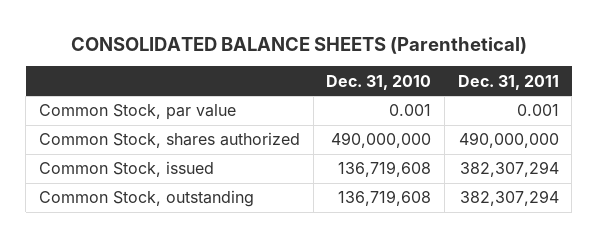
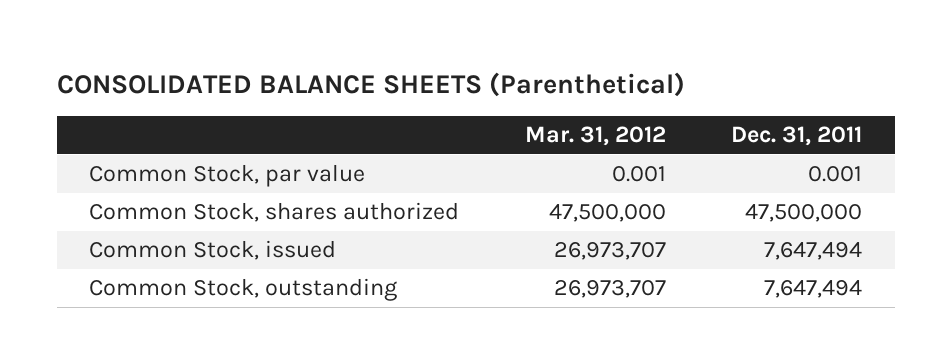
[326,74,432,90] Dec. 31, 2010 -> none
none -> [524,126,666,147] Mar. 31, 2012
[458,132,559,149] 490,000,000 -> [745,204,863,223] 47,500,000
[459,161,559,178] 382,307,294 -> [764,242,863,261] 7,647,494
[459,190,559,207] 382,307,294 -> [764,280,863,299] 7,647,494

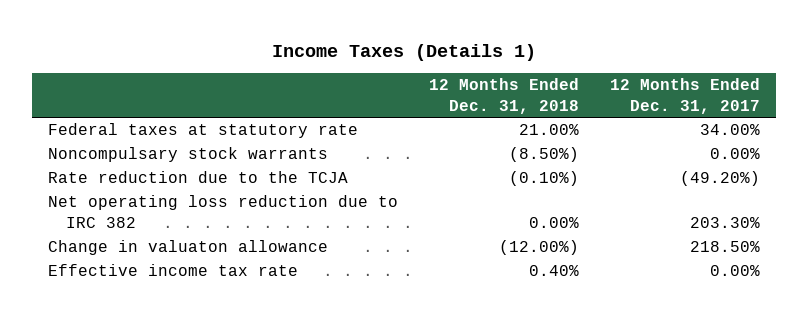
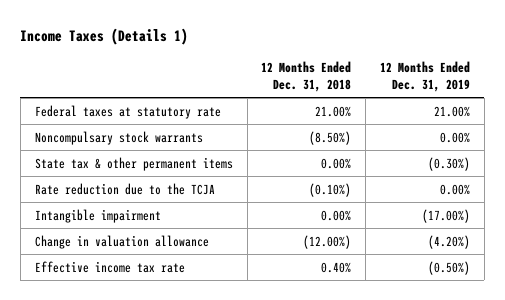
[609,78,760,114] 12 Months Ended Dec. 31, 2017 -> none
none -> [380,60,471,92] 12 Months Ended Dec. 31, 2019
none -> [34,156,233,171] State tax & other permanent items
[47,195,398,228] Net operating loss reduction due to IRC 382 -> none
none -> [34,208,161,223] Intangible impairment
[47,240,328,256] Change in valuaton allowance -> [34,234,209,249] Change in valuation allowance

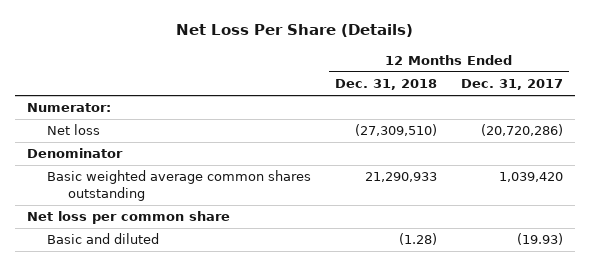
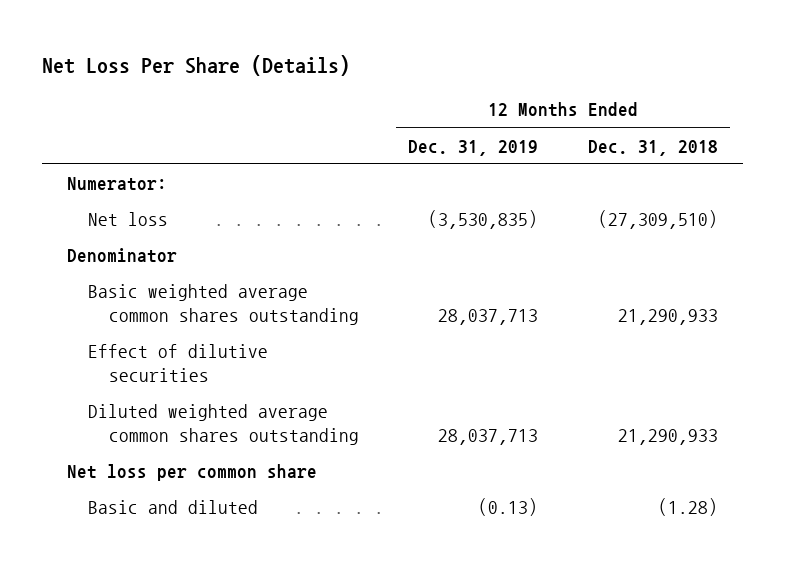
[460,79,563,91] Dec. 31, 2017 -> none
none -> [408,139,539,156] Dec. 31, 2019
none -> [88,344,269,382] Effect of dilutive securities
none -> [88,404,360,445] Diluted weighted average common shares outstanding

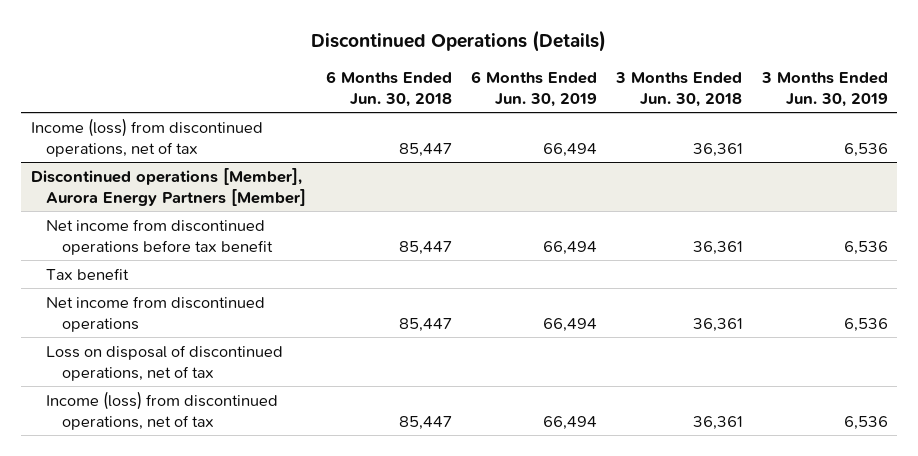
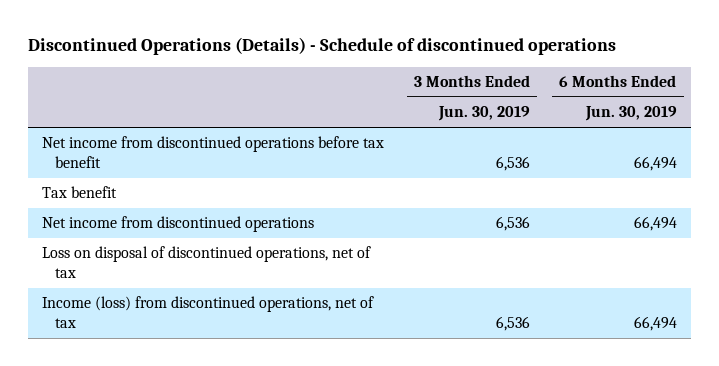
[311,29,607,52] Discontinued Operations (Details) -> [27,37,616,56] Discontinued Operations (Details) - Schedule of discontinued operations
[325,71,452,108] 6 Months Ended Jun. 30, 2018 -> none
[615,72,743,108] 3 Months Ended Jun. 30, 2018 -> none
[30,117,263,157] Income (loss) from discontinued operations, net of tax -> none
[30,167,307,206] Discontinued operations [Member], Aurora Energy Partners [Member] -> none

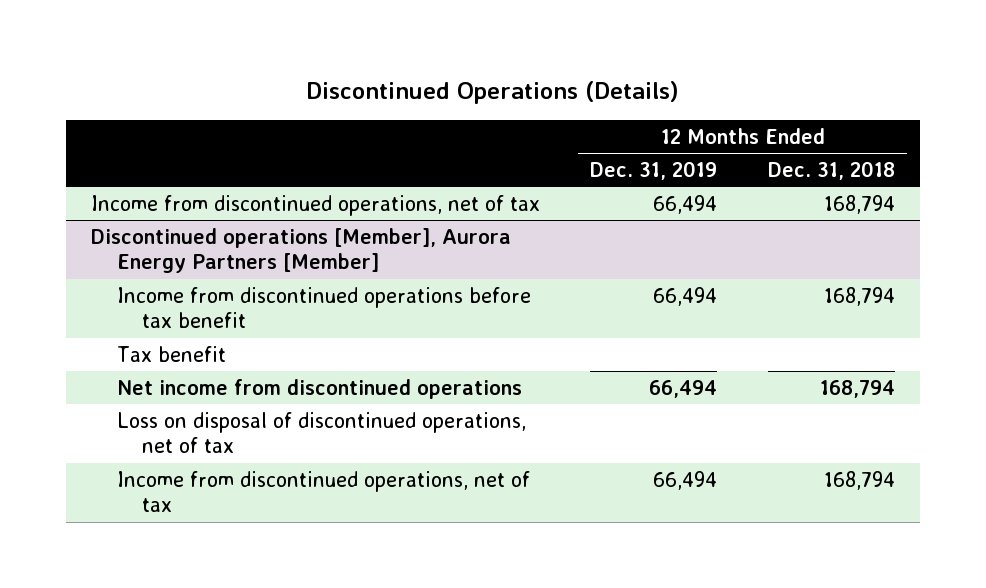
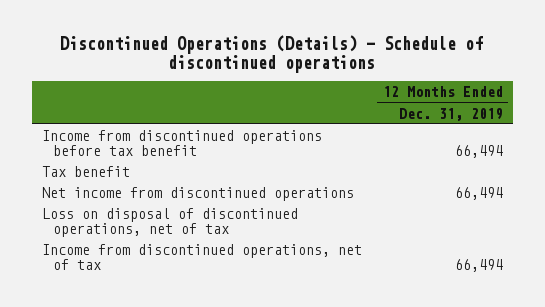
[305,81,679,105] Discontinued Operations (Details) -> [60,35,484,74] Discontinued Operations (Details) - Schedule of discontinued operations
[767,161,895,181] Dec. 31, 2018 -> none
[91,194,541,216] Income from discontinued operations, net of tax -> none
[91,227,512,274] Discontinued operations [Member], Aurora Energy Partners [Member] -> none

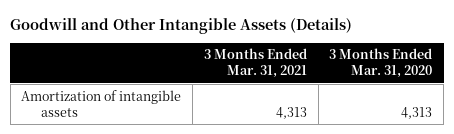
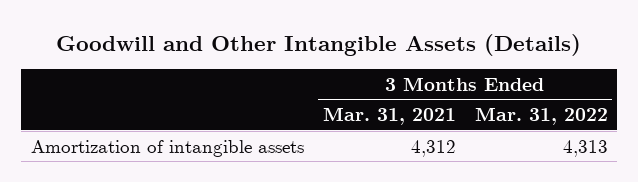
[329,48,433,79] 3 Months Ended Mar. 31, 2020 -> none
none -> [474,106,608,125] Mar. 31, 2022
[275,106,307,119] 4,313 -> [410,139,456,157] 4,312

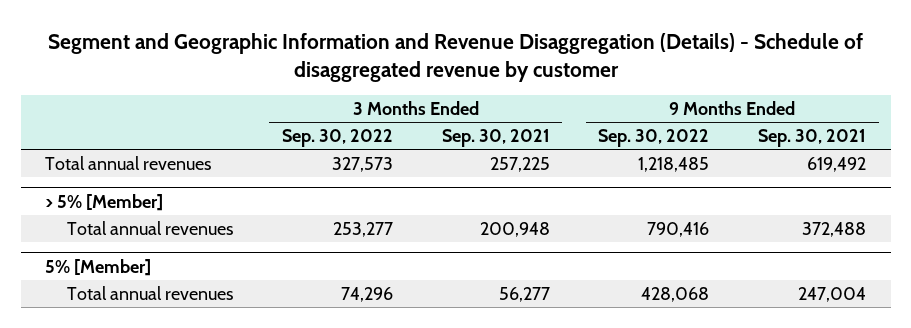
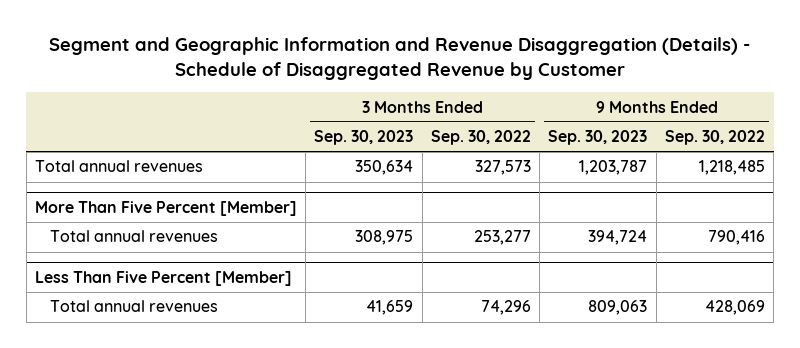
[47,32,863,83] Segment and Geographic Information and Revenue Disaggregation (Details) - Schedule of disaggregated revenue by customer -> [48,37,750,81] Segment and Geographic Information and Revenue Disaggregation (Details) - Schedule of Disaggregated Revenue by Customer
[441,129,550,148] Sep. 30, 2021 -> none
[758,129,867,148] Sep. 30, 2021 -> none
none -> [314,130,414,146] Sep. 30, 2023
none -> [548,130,648,146] Sep. 30, 2023
[45,193,164,211] > 5% [Member] -> [34,200,297,216] More Than Five Percent [Member]
[45,258,152,276] 5% [Member] -> [34,270,292,286] Less Than Five Percent [Member]
[641,286,710,302] 428,068 -> [704,300,765,316] 428,069

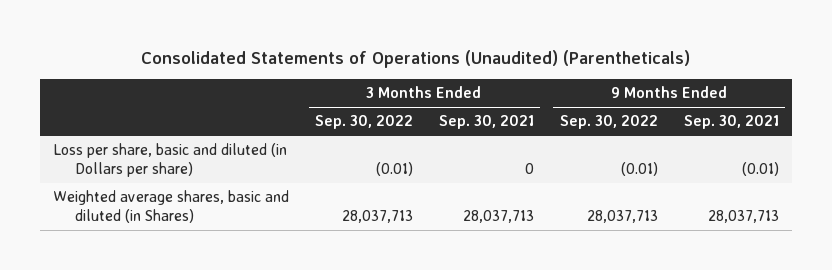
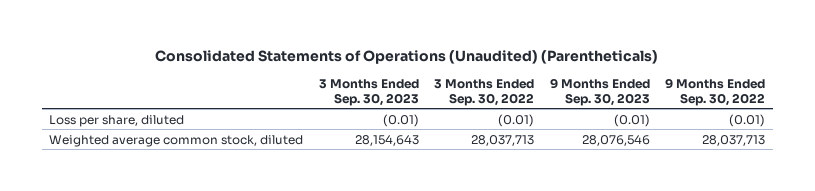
[438,115,534,130] Sep. 30, 2021 -> none
[683,115,779,130] Sep. 30, 2021 -> none
none -> [318,78,419,106] 3 Months Ended Sep. 30, 2023
none -> [549,77,650,106] 9 Months Ended Sep. 30, 2023
[53,143,288,178] Loss per share, basic and diluted (in Dollars per share) -> [49,114,185,127] Loss per share, diluted
[53,190,290,224] Weighted average shares, basic and diluted (in Shares) -> [49,134,304,147] Weighted average common stock, diluted

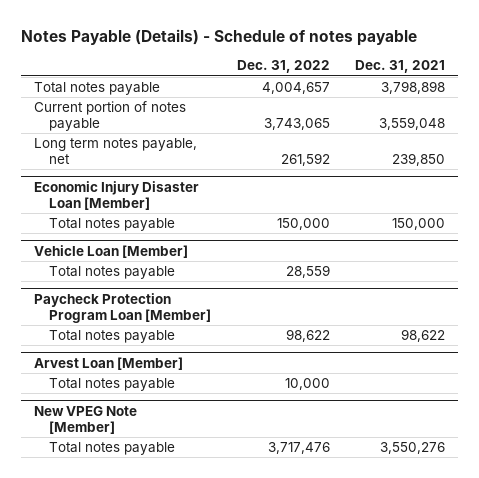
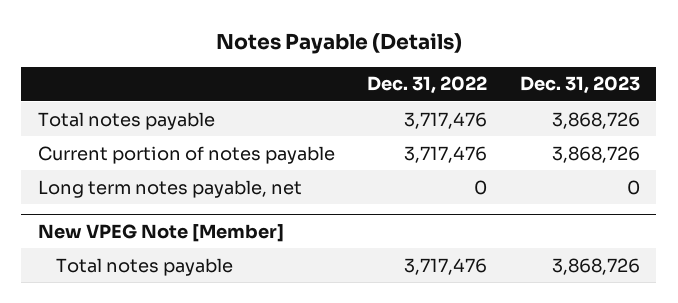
[21,29,418,47] Notes Payable (Details) - Schedule of notes payable -> [215,32,462,54] Notes Payable (Details)
[355,60,446,74] Dec. 31, 2021 -> none
none -> [520,76,641,95] Dec. 31, 2023
[33,180,199,210] Economic Injury Disaster Loan [Member] -> none
[49,218,176,232] Total notes payable -> none
[33,244,188,258] Vehicle Loan [Member] -> none
[49,266,176,280] Total notes payable -> none
[33,292,212,323] Paycheck Protection Program Loan [Member] -> none
[49,330,176,344] Total notes payable -> none
[33,356,183,370] Arvest Loan [Member] -> none
[49,378,176,392] Total notes payable -> none
[261,82,330,95] 4,004,657 -> [404,111,488,129] 3,717,476
[263,117,330,130] 3,743,065 -> [404,145,488,163] 3,717,476
[280,152,330,166] 261,592 -> [474,179,488,195] 0

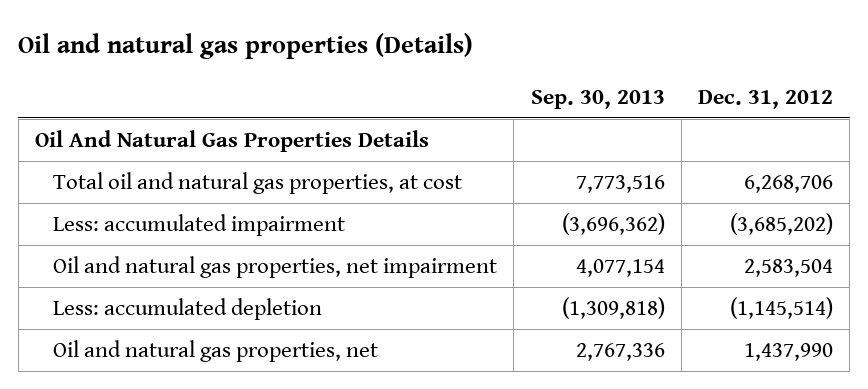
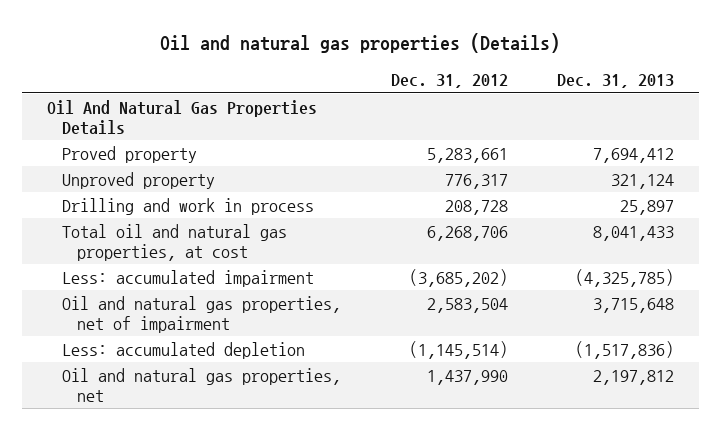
[530,89,665,109] Sep. 30, 2013 -> none
none -> [556,74,674,89] Dec. 31, 2013
none -> [62,145,198,163] Proved property
none -> [62,171,216,189] Unproved property
none -> [62,197,315,215] Drilling and work in process
[52,256,497,279] Oil and natural gas properties, net impairment -> [62,295,342,333] Oil and natural gas properties, net of impairment

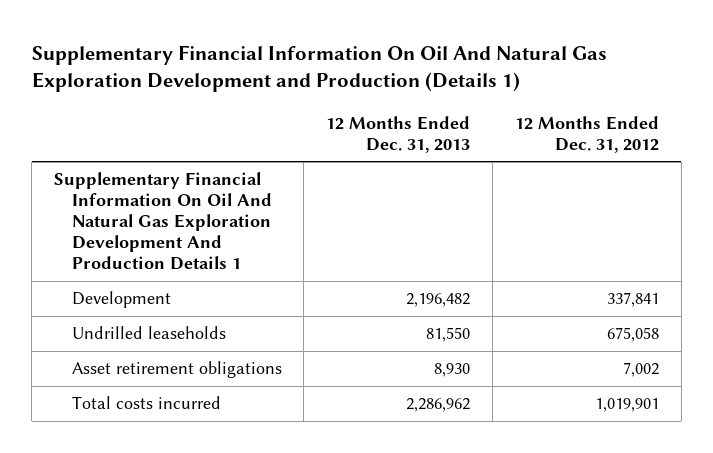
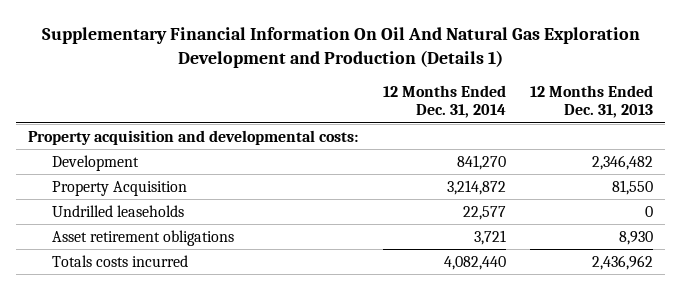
[514,115,659,153] 12 Months Ended Dec. 31, 2012 -> none
none -> [382,85,506,119] 12 Months Ended Dec. 31, 2014
[54,172,272,271] Supplementary Financial Information On Oil And Natural Gas Exploration Development And Production Details 1 -> none
none -> [28,129,359,145] Property acquisition and developmental costs:
[406,293,471,308] 2,196,482 -> [592,154,654,170] 2,346,482
none -> [52,180,188,196] Property Acquisition
[426,327,471,343] 81,550 -> [645,205,654,217] 0
[71,396,221,410] Total costs incurred -> [52,254,189,267] Totals costs incurred
[406,398,471,413] 2,286,962 -> [592,254,654,270] 2,436,962

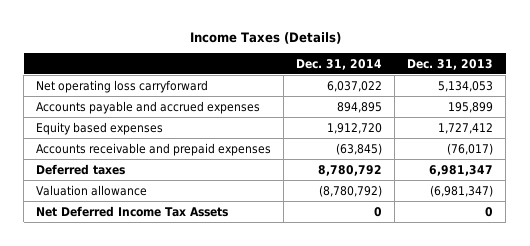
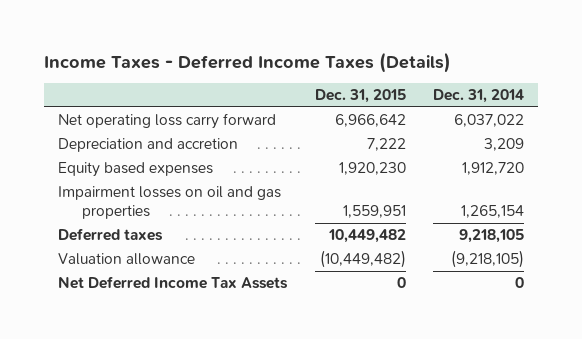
[189,31,341,44] Income Taxes (Details) -> [43,51,451,73] Income Taxes - Deferred Income Taxes (Details)
[407,58,494,70] Dec. 31, 2013 -> none
none -> [314,89,406,104] Dec. 31, 2015
[36,100,261,114] Accounts payable and accrued expenses -> none
[36,79,209,93] Net operating loss carryforward -> [57,113,276,130] Net operating loss carry forward
none -> [57,138,238,153] Depreciation and accretion
[36,142,272,156] Accounts receivable and prepaid expenses -> none
none -> [57,186,281,219] Impairment losses on oil and gas properties
[318,164,383,176] 8,780,792 -> [459,229,525,244] 9,218,105
[319,184,383,197] (8,780,792) -> [451,250,525,269] (9,218,105)

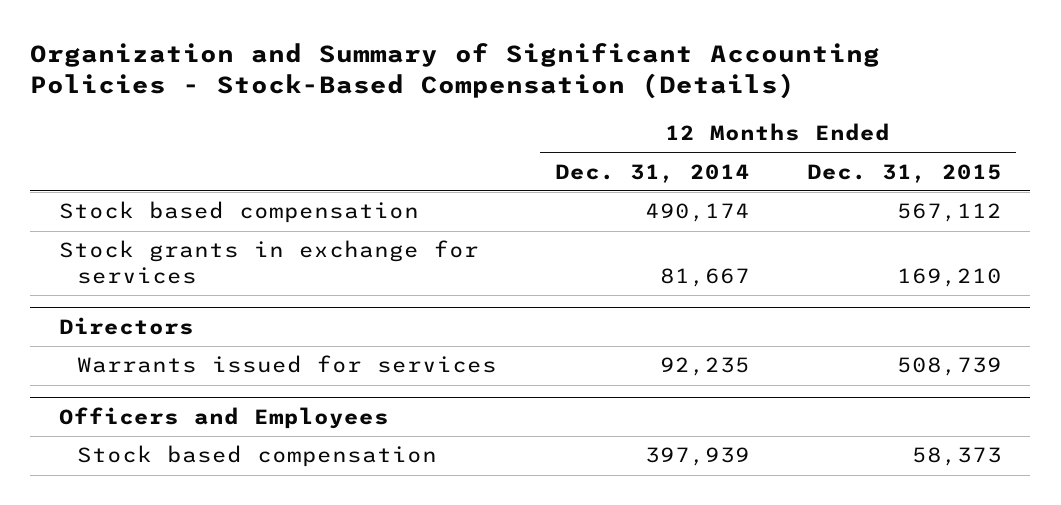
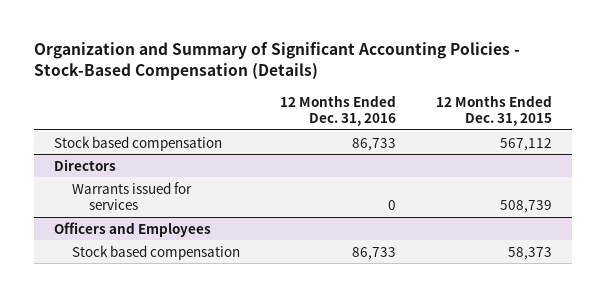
[554,163,750,183] Dec. 31, 2014 -> none
none -> [279,94,396,127] 12 Months Ended Dec. 31, 2016
[58,240,479,284] Stock grants in exchange for services -> none

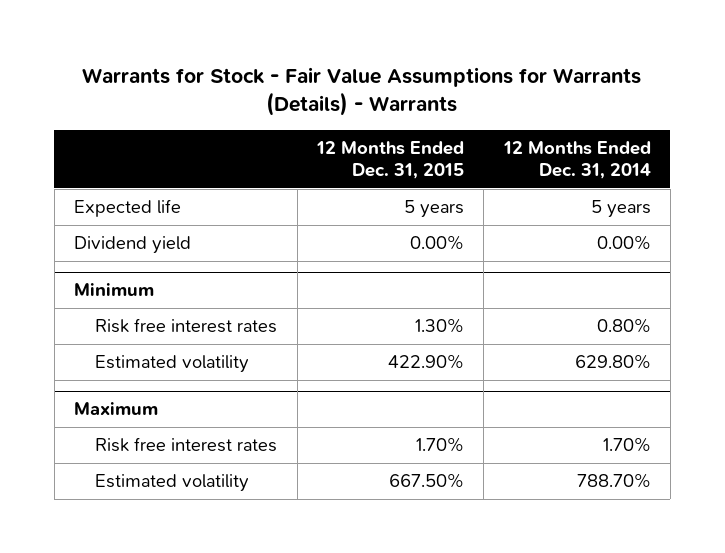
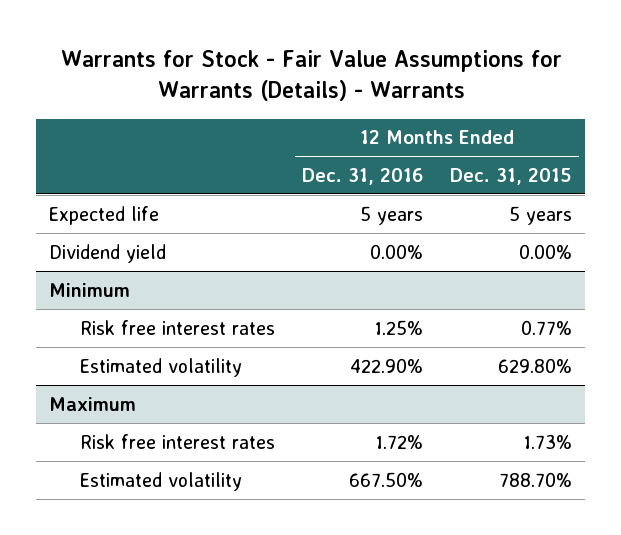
[502,140,651,180] 12 Months Ended Dec. 31, 2014 -> none
none -> [302,167,424,185] Dec. 31, 2016
[414,317,464,333] 1.30% -> [520,319,572,335] 0.77%
[387,353,464,369] 422.90% -> [497,357,572,373] 629.80%
[415,436,464,452] 1.70% -> [522,433,572,449] 1.73%
[388,472,464,488] 667.50% -> [498,471,572,487] 788.70%

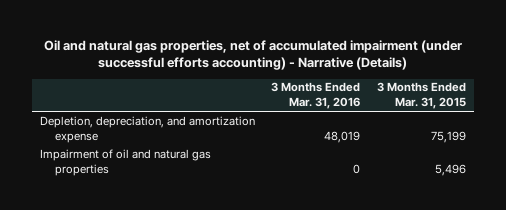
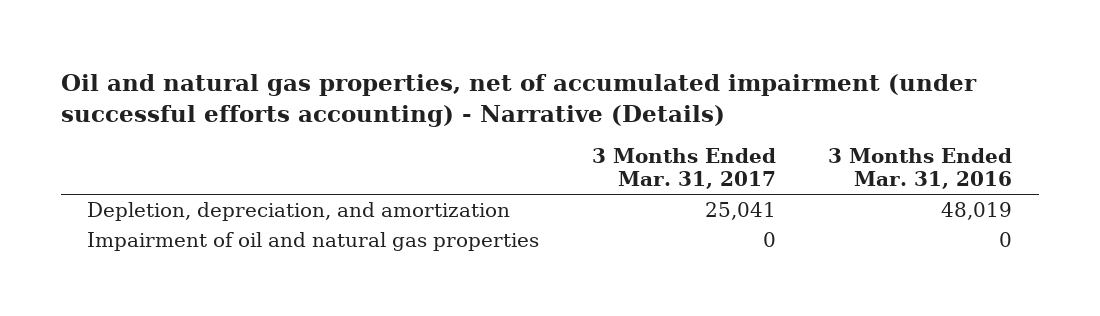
[376,82,466,110] 3 Months Ended Mar. 31, 2015 -> none
none -> [591,148,776,190] 3 Months Ended Mar. 31, 2017
[40,115,256,143] Depletion, depreciation, and amortization expense -> [87,202,511,222] Depletion, depreciation, and amortization

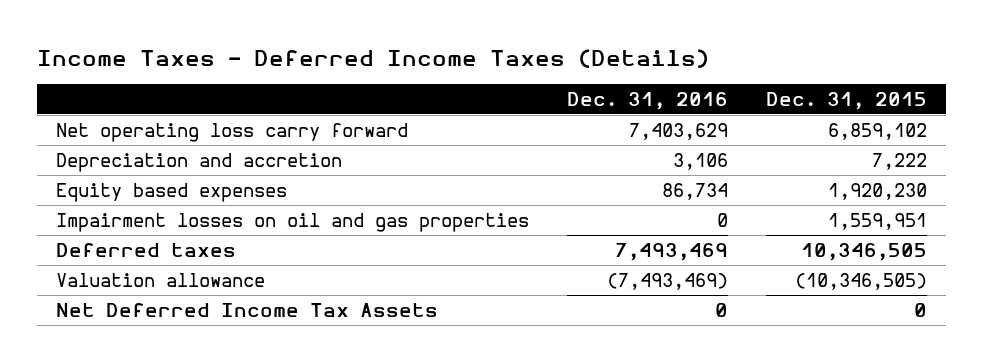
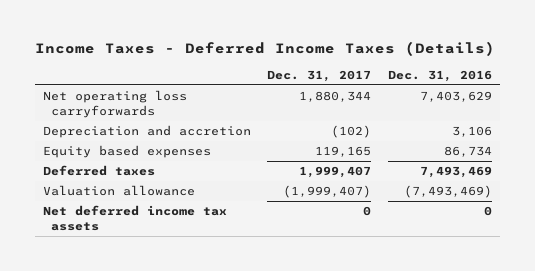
[765,92,927,111] Dec. 31, 2015 -> none
none -> [267,69,372,82] Dec. 31, 2017
[55,122,408,142] Net operating loss carry forward -> [43,90,188,119] Net operating loss carryforwards
[55,212,529,232] Impairment losses on oil and gas properties -> none
[55,302,438,317] Net Deferred Income Tax Assets -> [43,205,228,232] Net deferred income tax assets

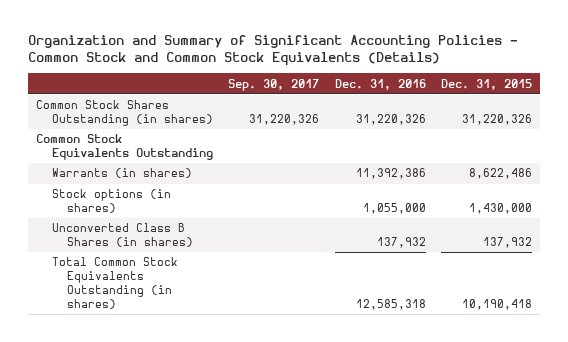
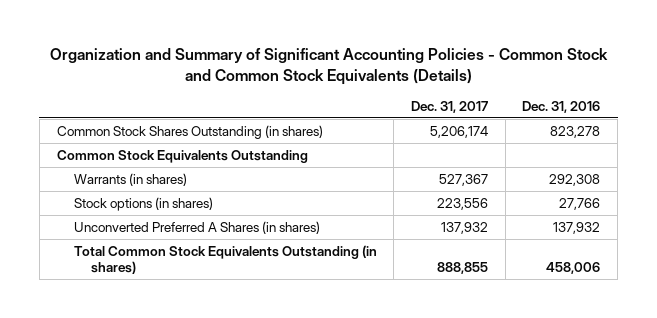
[228,78,320,91] Sep. 30, 2017 -> none
[441,78,533,90] Dec. 31, 2015 -> none
none -> [411,100,489,113] Dec. 31, 2017
[355,114,426,126] 31,220,326 -> [550,125,601,138] 823,278
[355,168,426,180] 11,392,386 -> [549,173,601,186] 292,308
[362,203,426,215] 1,055,000 -> [559,197,601,210] 27,766
[51,223,194,248] Unconverted Class B Shares (in shares) -> [73,220,320,234] Unconverted Preferred A Shares (in shares)
[355,298,426,310] 12,585,318 -> [546,262,601,275] 458,006

